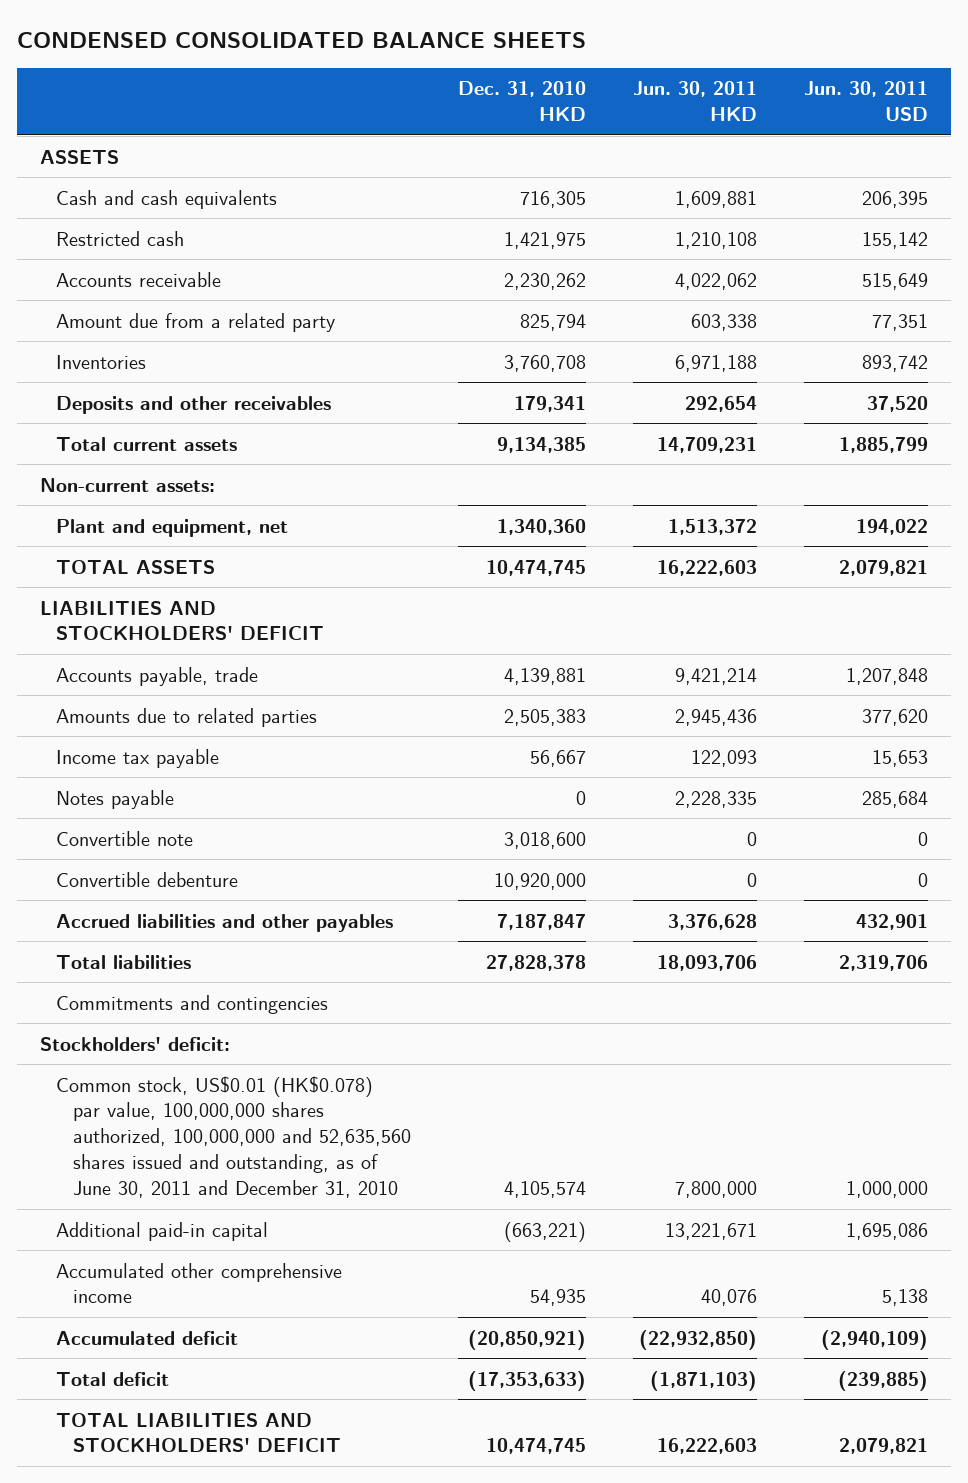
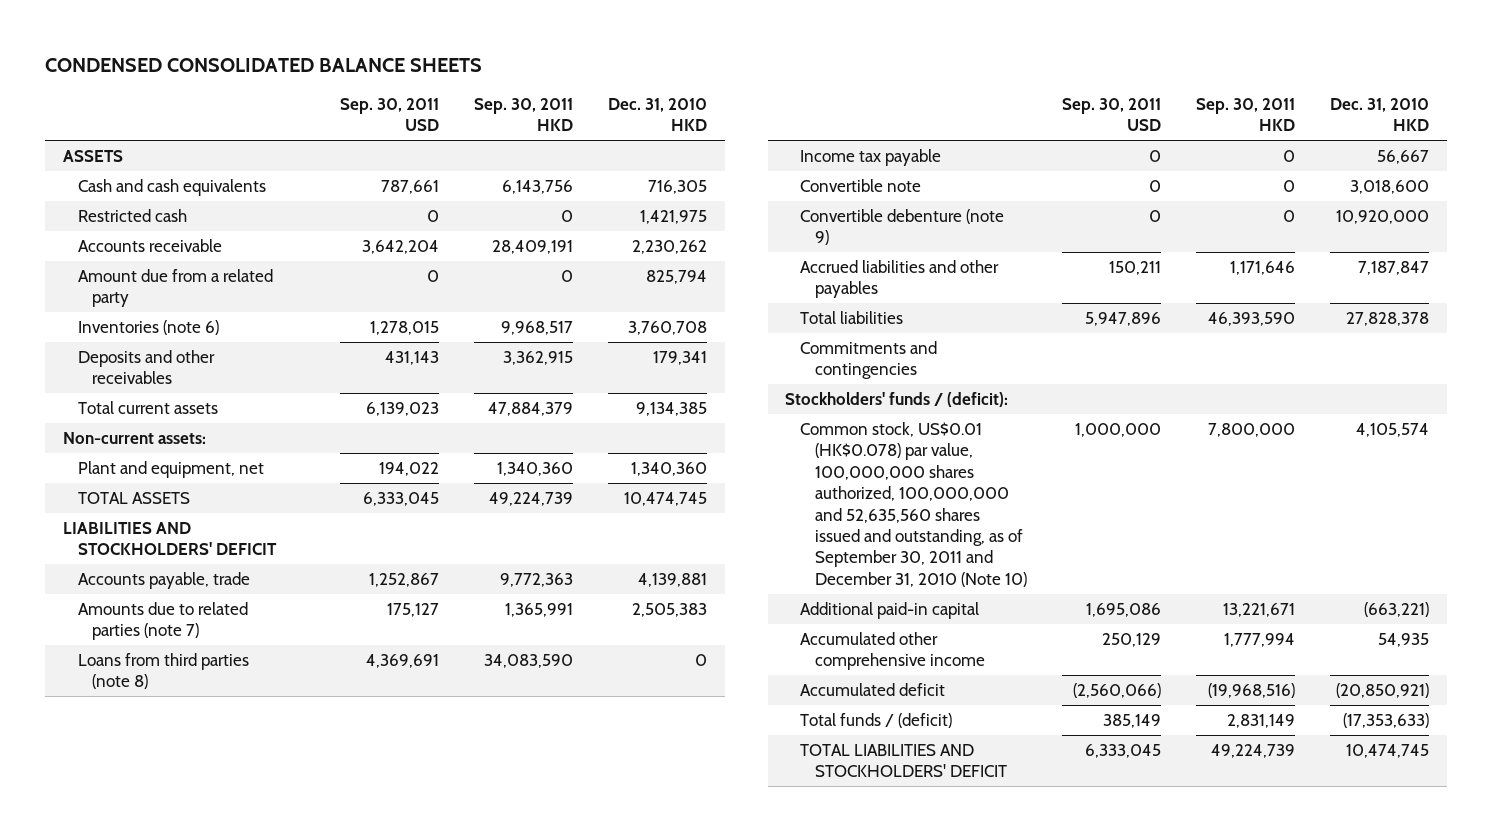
[632,81,757,122] Jun. 30, 2011 HKD -> none
[803,81,928,122] Jun. 30, 2011 USD -> none
none -> [339,98,439,132] Sep. 30, 2011 USD
none -> [473,98,573,132] Sep. 30, 2011 HKD
[56,354,147,369] Inventories -> [77,319,219,335] Inventories (note 6)
[56,707,318,727] Amounts due to related parties -> [77,601,248,641] Amounts due to related parties (note 7)
none -> [77,652,249,690] Loans from third parties (note 8)
[56,789,175,809] Notes payable -> none
[56,871,239,887] Convertible debenture -> [800,208,1005,246] Convertible debenture (note 9)
[40,1036,231,1051] Stockholders' deficit: -> [785,391,1009,407] Stockholders' funds / (deficit):
[56,1075,411,1199] Common stock, US$0.01 (HK$0.078) par value, 100,000,000 shares authorized, 100,000,000 and 52,635,560 shares issued and outstanding, as of June 30, 2011 and December 31, 2010 -> [800,421,1027,587] Common stock, US$0.01 (HK$0.078) par value, 100,000,000 shares authorized, 100,000,000 and 52,635,560 shares issued and outstanding, as of September 30, 2011 and December 31, 2010 (Note 10)
[56,1371,170,1386] Total deficit -> [800,712,953,728] Total funds / (deficit)

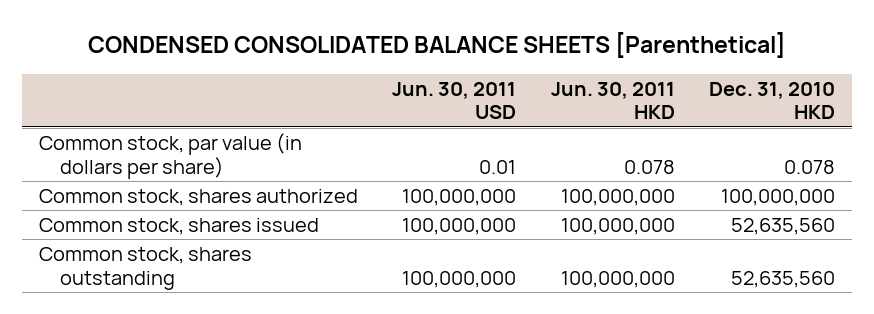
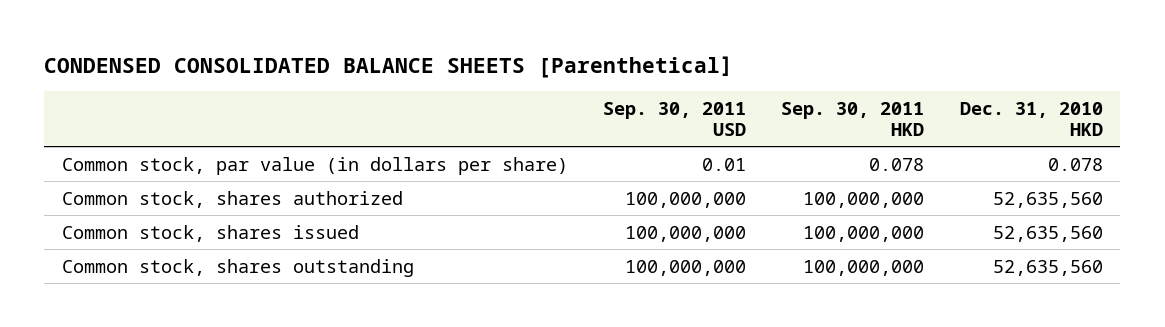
[392,81,517,120] Jun. 30, 2011 USD -> none
[550,81,675,120] Jun. 30, 2011 HKD -> none
none -> [603,101,747,136] Sep. 30, 2011 USD
none -> [781,101,925,136] Sep. 30, 2011 HKD
[720,188,835,206] 100,000,000 -> [992,191,1103,208] 52,635,560

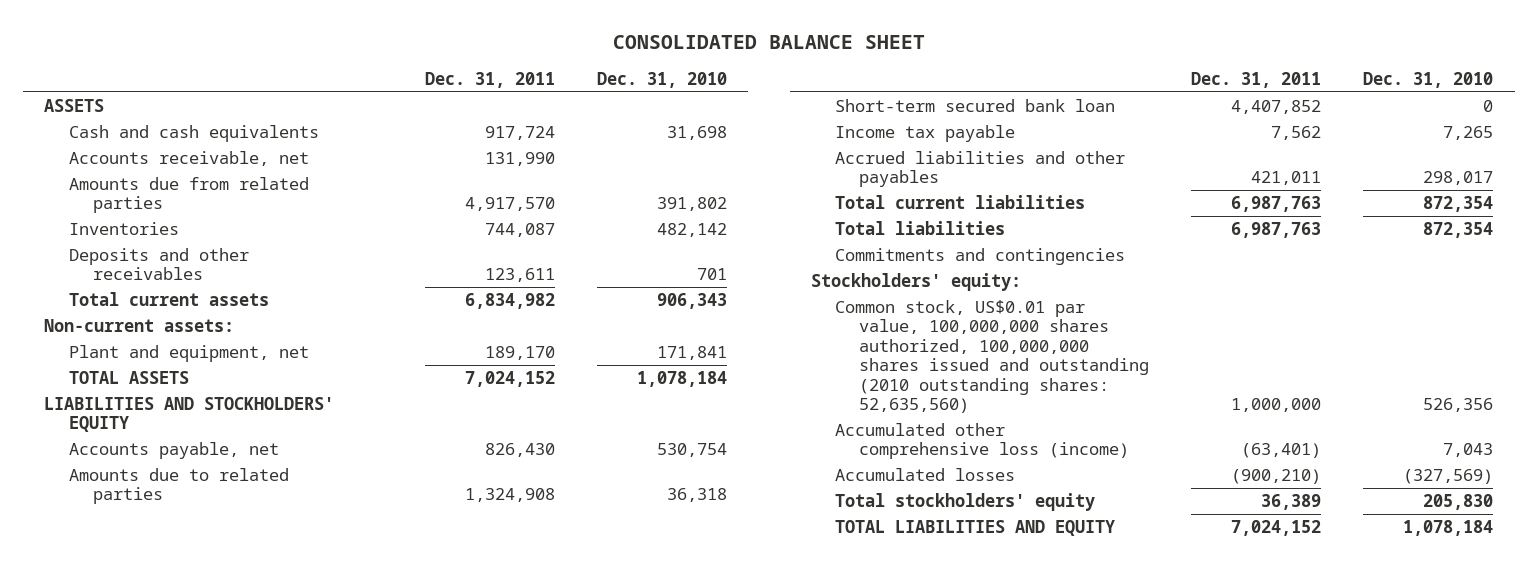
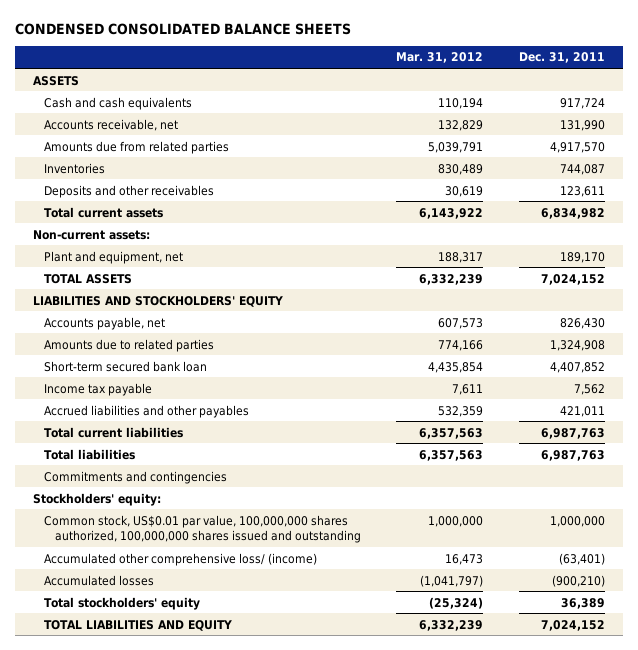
[612,35,925,50] CONSOLIDATED BALANCE SHEET -> [15,22,352,35] CONDENSED CONSOLIDATED BALANCE SHEETS
[596,72,727,89] Dec. 31, 2010 -> none
none -> [396,52,484,64] Mar. 31, 2012
[835,299,1150,414] Common stock, US$0.01 par value, 100,000,000 shares authorized, 100,000,000 shares issued and outstanding (2010 outstanding shares: 52,635,560) -> [43,514,362,544] Common stock, US$0.01 par value, 100,000,000 shares authorized, 100,000,000 shares issued and outstanding
[835,422,1130,460] Accumulated other comprehensive loss (income) -> [43,552,317,566] Accumulated other comprehensive loss/ (income)

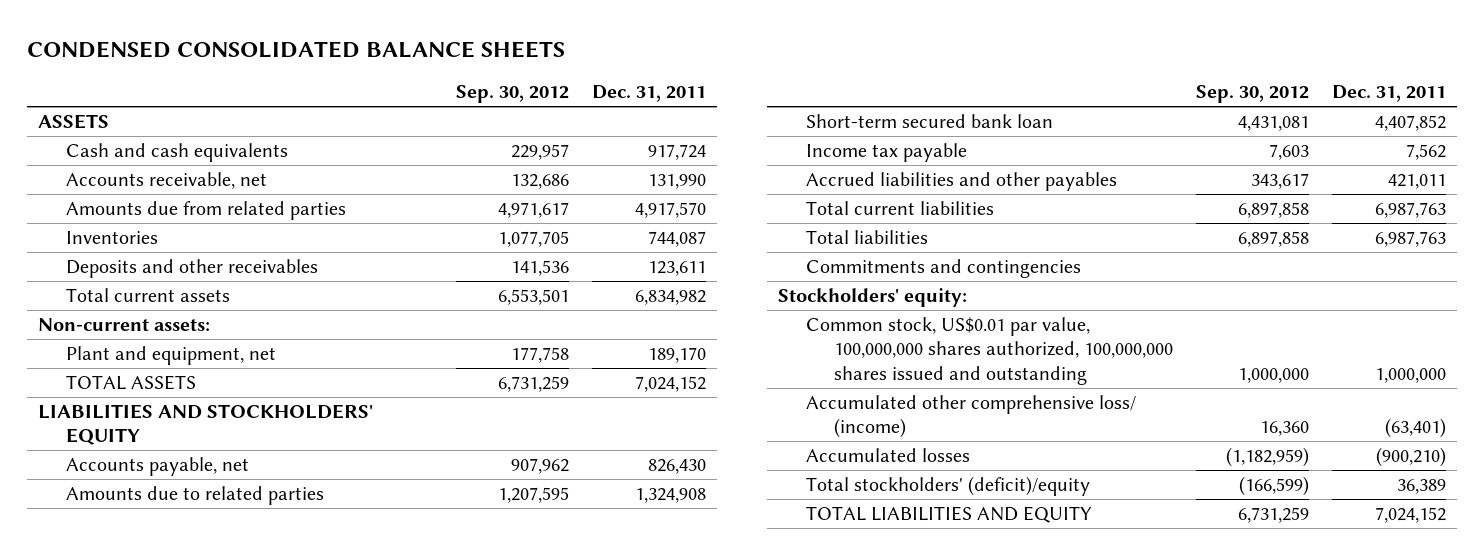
[396,52,484,64] Mar. 31, 2012 -> none
none -> [456,85,570,104] Sep. 30, 2012
[43,596,200,610] Total stockholders' equity -> [806,475,1091,496] Total stockholders' (deficit)/equity

